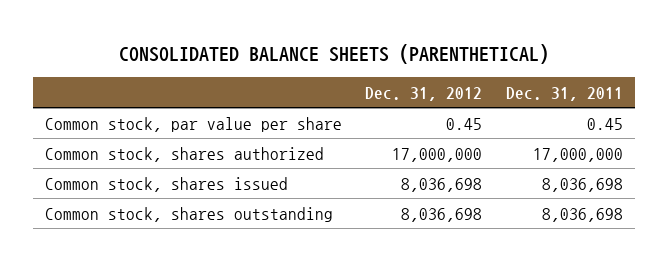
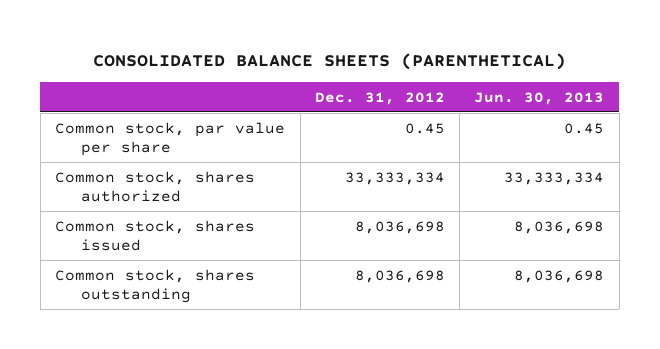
[505,86,623,101] Dec. 31, 2011 -> none
none -> [474,91,605,105] Jun. 30, 2013
[392,147,483,162] 17,000,000 -> [344,171,445,185] 33,333,334

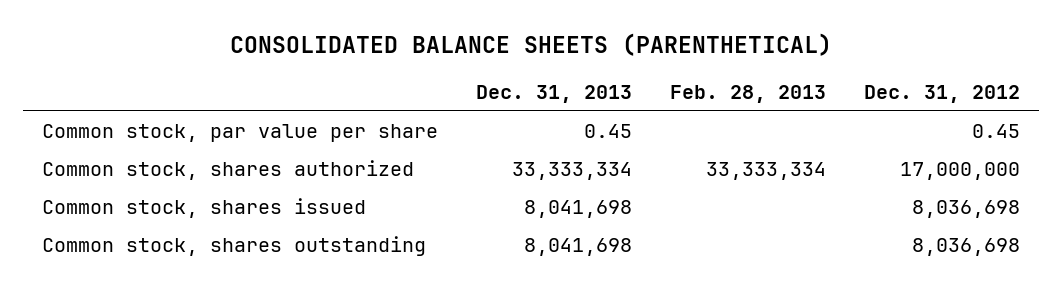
[474,91,605,105] Jun. 30, 2013 -> none
none -> [475,84,632,103] Dec. 31, 2013
none -> [669,84,826,103] Feb. 28, 2013
[344,171,445,185] 33,333,334 -> [899,162,1020,181] 17,000,000

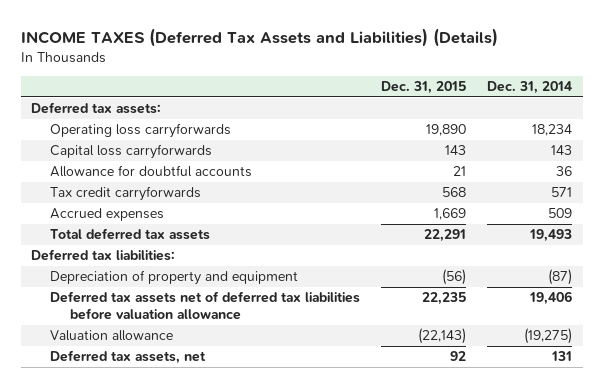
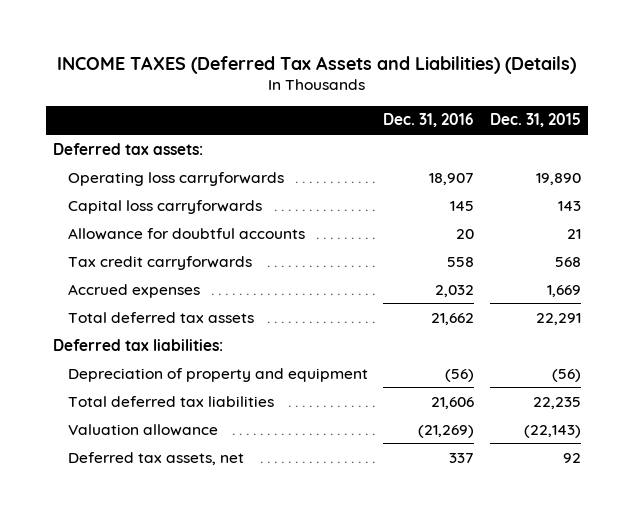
[487,81,573,95] Dec. 31, 2014 -> none
none -> [383,113,475,128] Dec. 31, 2016
[50,291,361,320] Deferred tax assets net of deferred tax liabilities before valuation allowance -> [67,395,274,407] Total deferred tax liabilities

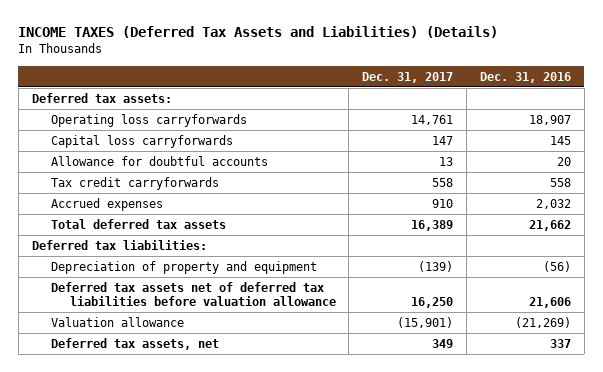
[489,113,581,128] Dec. 31, 2015 -> none
none -> [362,71,454,83] Dec. 31, 2017
[67,395,274,407] Total deferred tax liabilities -> [50,281,336,306] Deferred tax assets net of deferred tax liabilities before valuation allowance

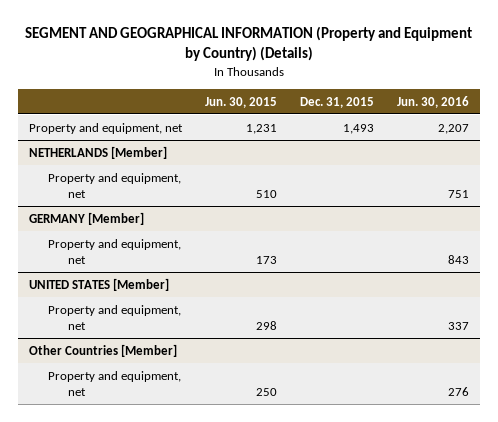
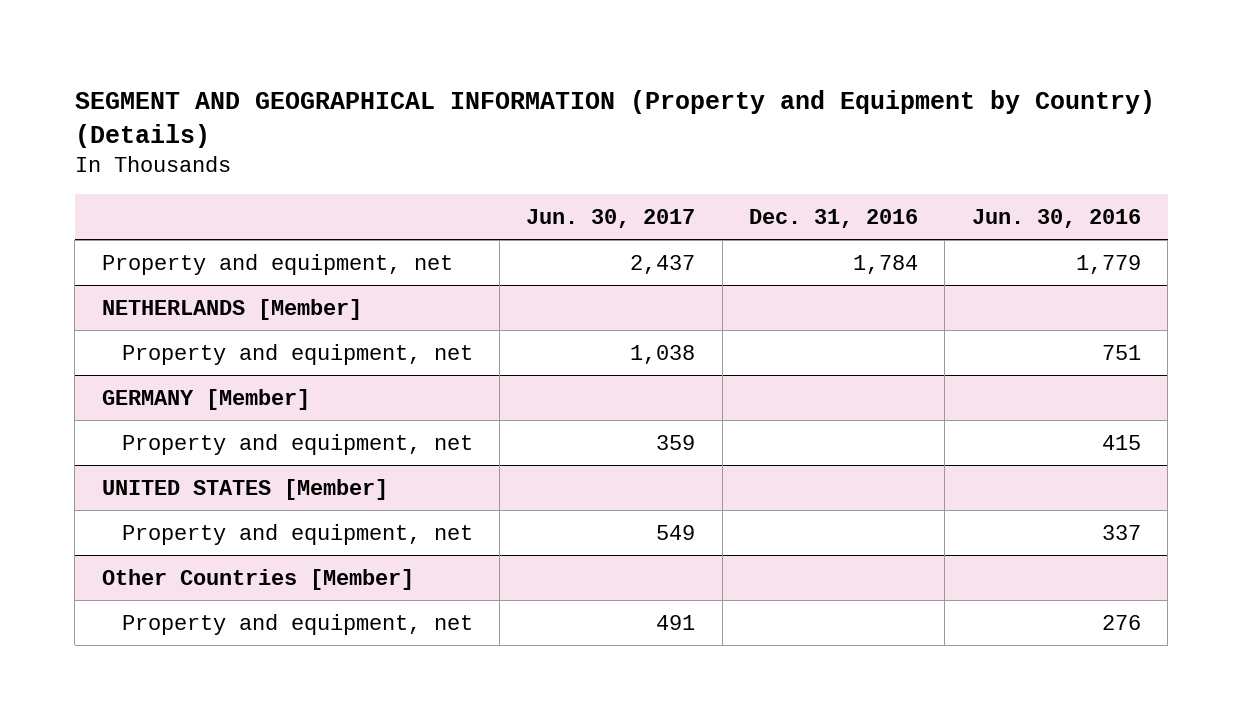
[205,96,278,108] Jun. 30, 2015 -> none
[300,96,375,108] Dec. 31, 2015 -> none
none -> [526,208,696,228] Jun. 30, 2017
none -> [749,208,919,228] Dec. 31, 2016
[438,123,470,134] 2,207 -> [1075,254,1141,274] 1,779
[448,255,470,265] 843 -> [1101,434,1141,450] 415

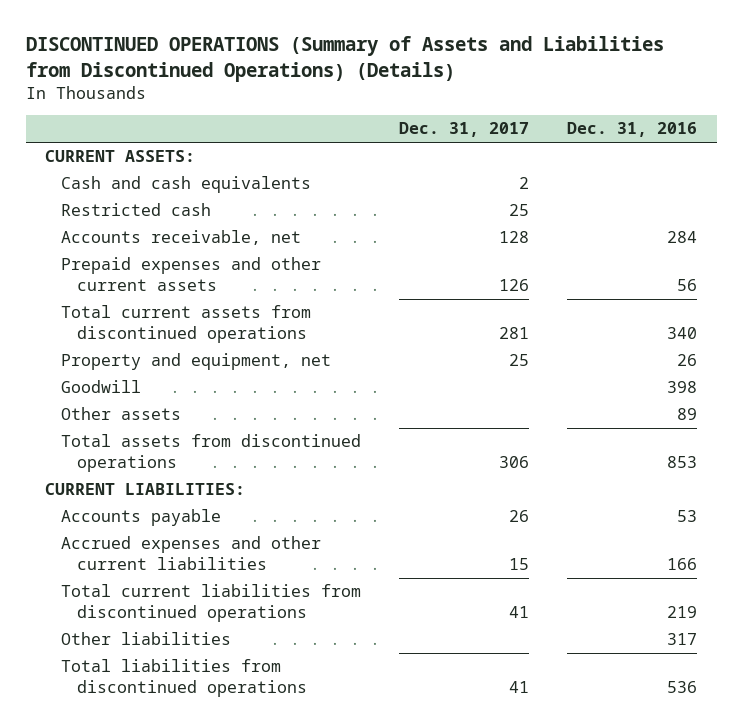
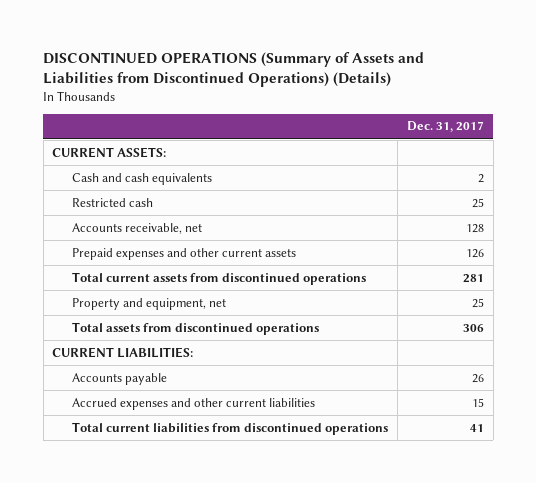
[567,122,698,138] Dec. 31, 2016 -> none
[60,380,141,394] Goodwill -> none
[60,407,181,421] Other assets -> none
[60,632,231,646] Other liabilities -> none
[60,659,307,698] Total liabilities from discontinued operations -> none

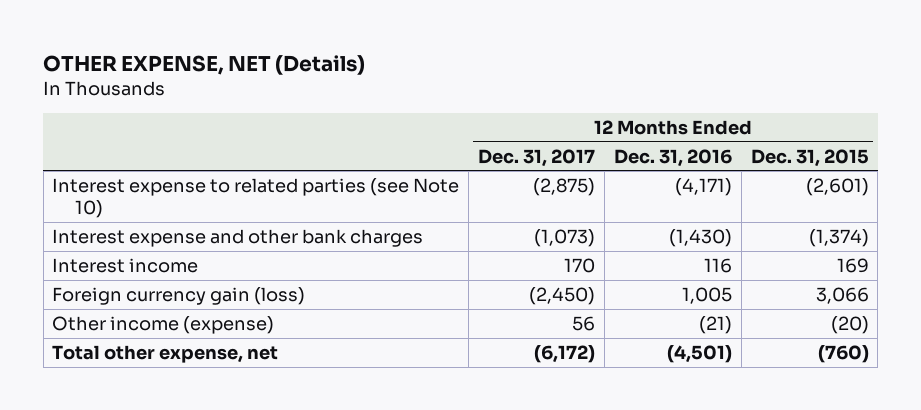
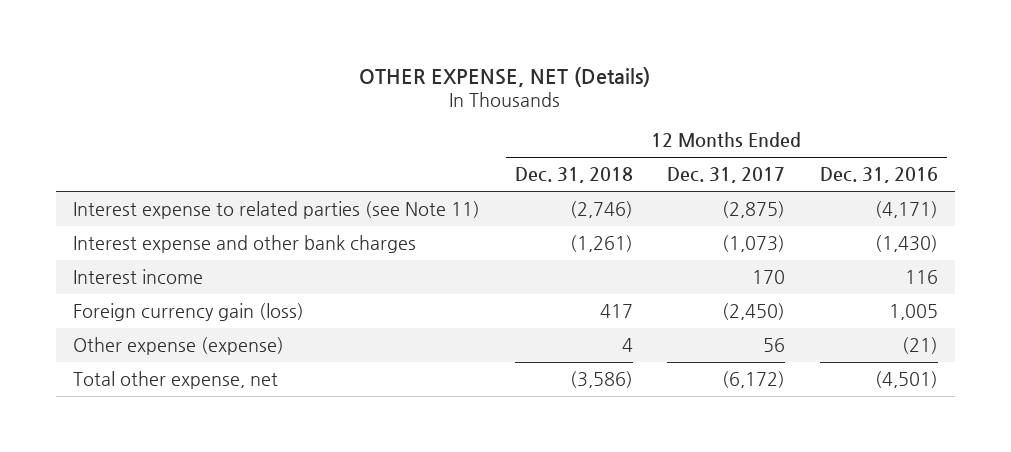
[750,148,869,167] Dec. 31, 2015 -> none
none -> [514,167,633,184] Dec. 31, 2018
[52,177,460,219] Interest expense to related parties (see Note 10) -> [73,200,481,219] Interest expense to related parties (see Note 11)
[52,315,275,334] Other income (expense) -> [73,336,285,355] Other expense (expense)

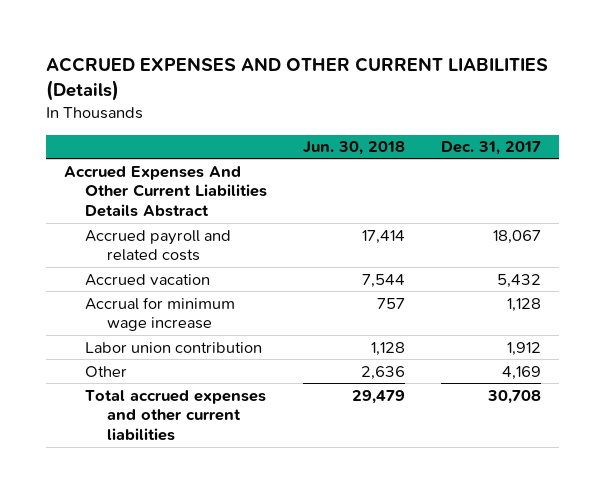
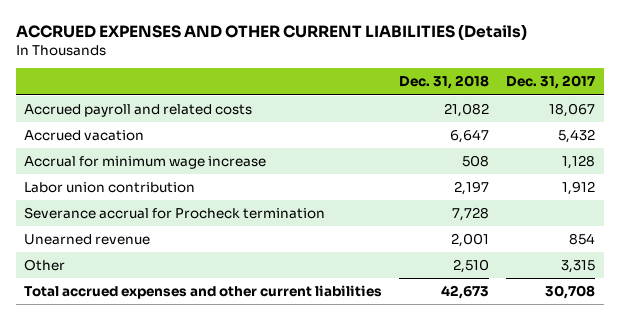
[303,141,406,156] Jun. 30, 2018 -> none
none -> [399,75,490,90] Dec. 31, 2018
[63,165,268,218] Accrued Expenses And Other Current Liabilities Details Abstract -> none
none -> [24,207,326,220] Severance accrual for Procheck termination
none -> [24,234,151,246] Unearned revenue
[502,365,542,380] 4,169 -> [561,260,596,274] 3,315

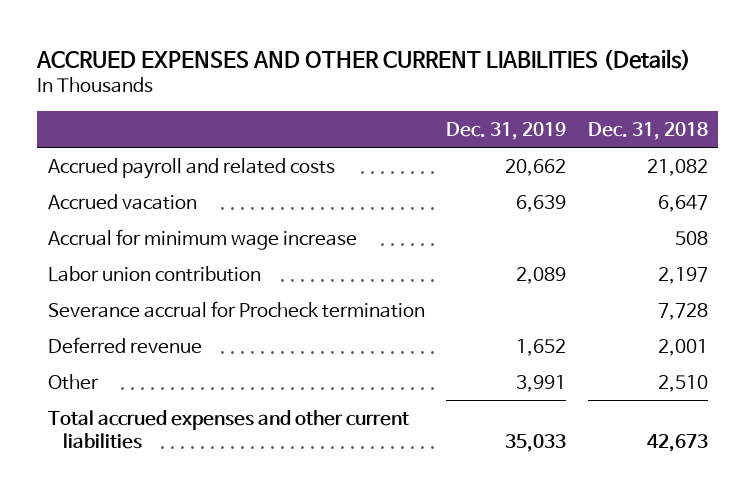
[506,75,596,90] Dec. 31, 2017 -> none
none -> [446,122,567,141] Dec. 31, 2019
[24,234,151,246] Unearned revenue -> none
none -> [47,336,202,354] Deferred revenue

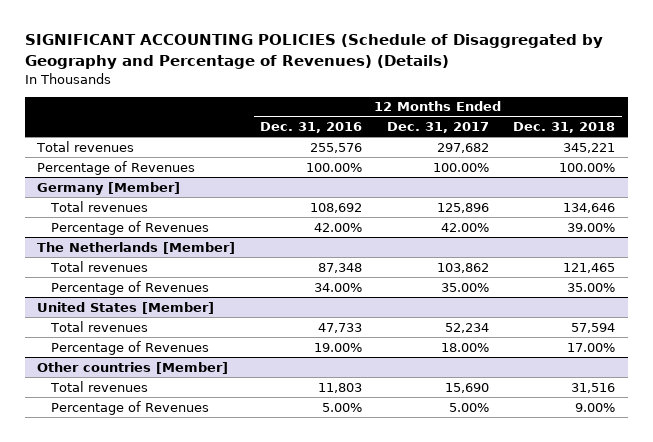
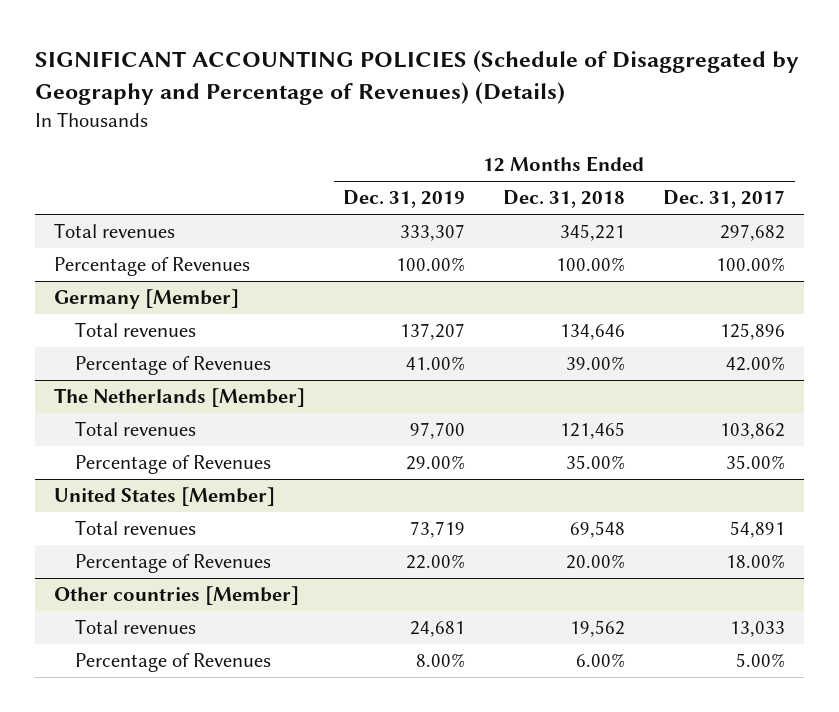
[260,122,363,134] Dec. 31, 2016 -> none
none -> [343,190,466,209] Dec. 31, 2019
[444,322,489,333] 52,234 -> [730,521,786,539] 54,891
[571,322,616,333] 57,594 -> [570,521,626,539] 69,548
[567,342,616,352] 17.00% -> [566,554,626,570] 20.00%
[444,382,489,393] 15,690 -> [730,621,786,638] 13,033
[571,382,616,393] 31,516 -> [570,620,626,638] 19,562
[575,402,616,412] 9.00% -> [576,653,626,668] 6.00%

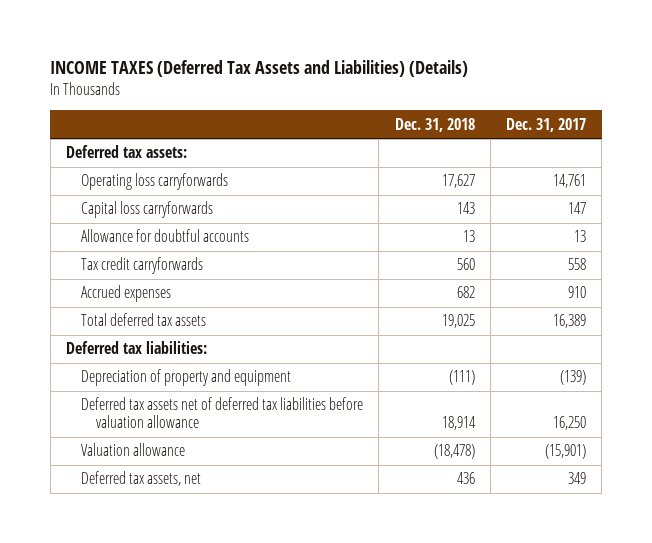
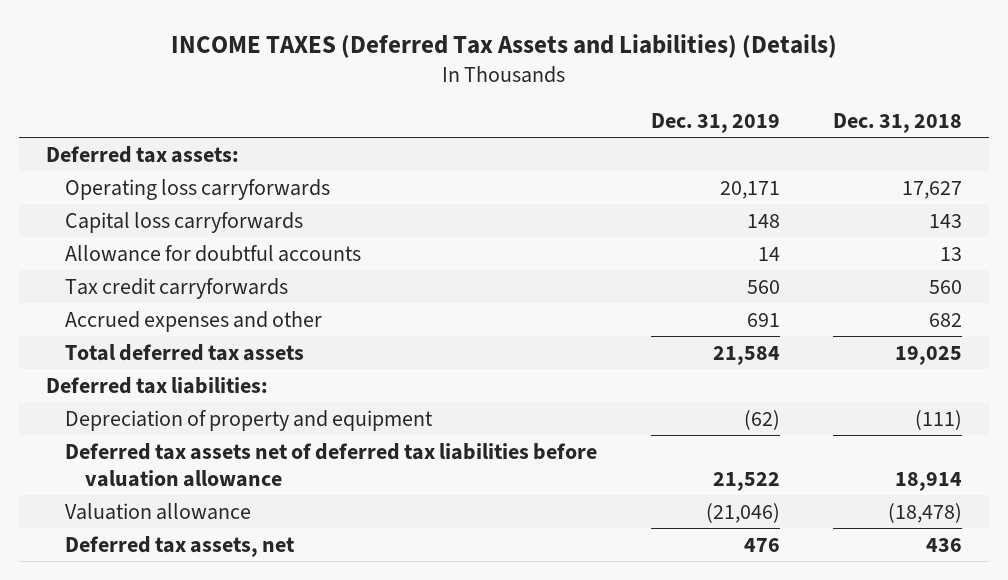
[506,117,587,132] Dec. 31, 2017 -> none
none -> [650,112,780,133] Dec. 31, 2019
[81,285,172,303] Accrued expenses -> [65,310,323,332] Accrued expenses and other

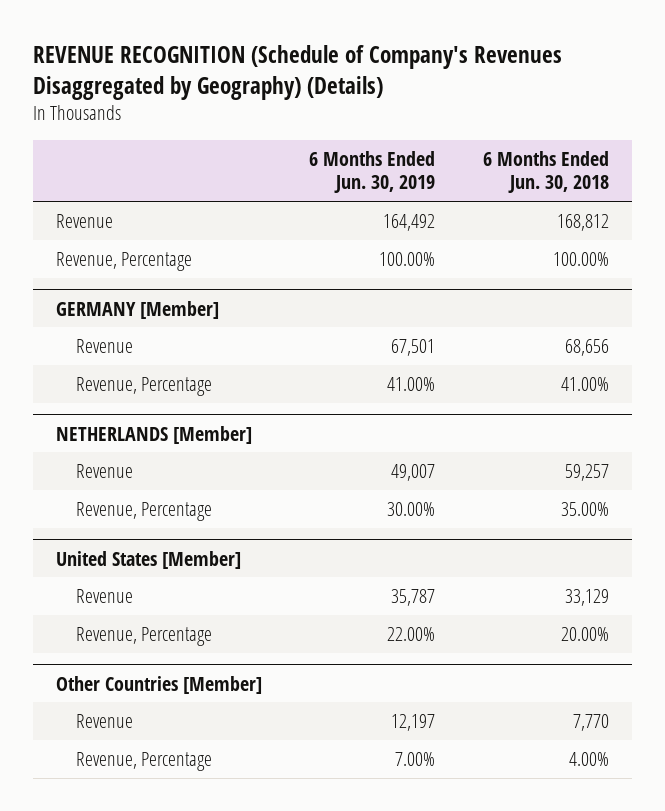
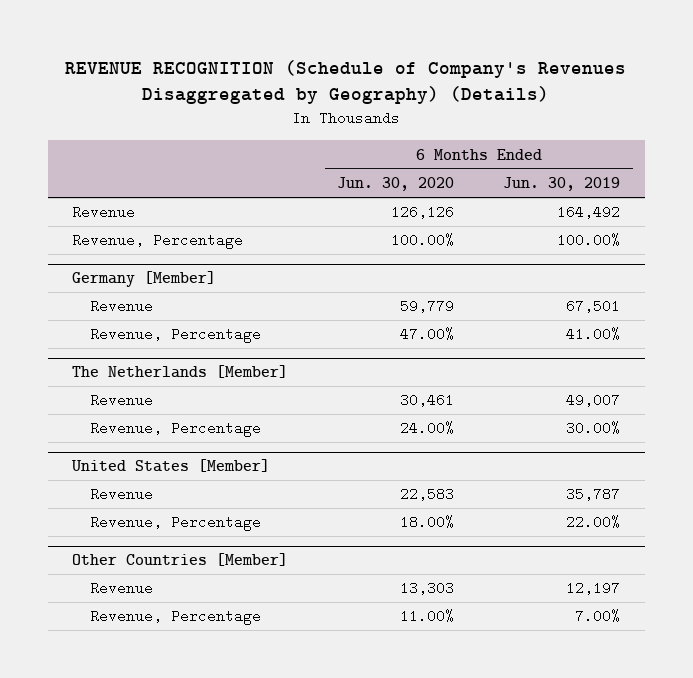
[482,150,609,194] 6 Months Ended Jun. 30, 2018 -> none
none -> [337,177,455,192] Jun. 30, 2020
[56,300,220,319] GERMANY [Member] -> [72,271,217,288] Germany [Member]
[56,425,253,444] NETHERLANDS [Member] -> [72,365,289,379] The Netherlands [Member]

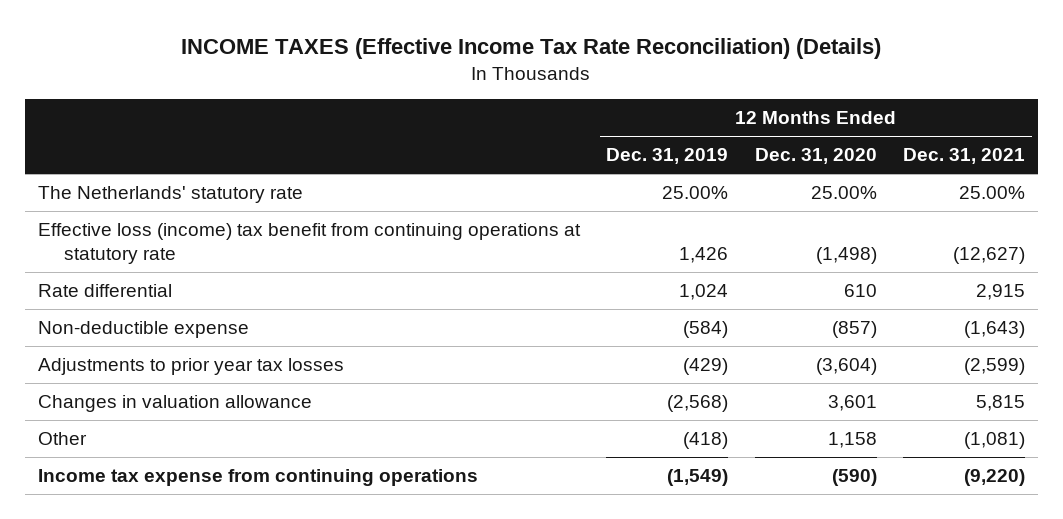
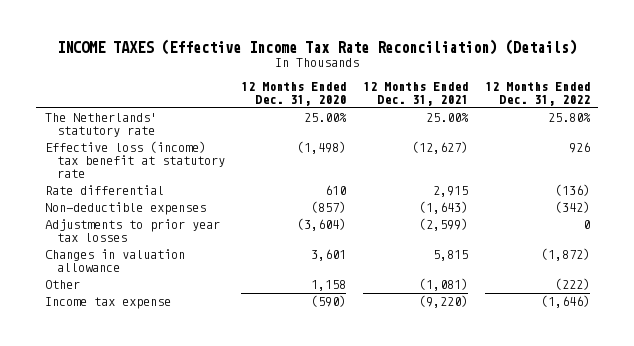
[606,148,729,165] Dec. 31, 2019 -> none
none -> [484,82,590,107] 12 Months Ended Dec. 31, 2022
[37,223,581,264] Effective loss (income) tax benefit from continuing operations at statutory rate -> [44,141,225,178] Effective loss (income) tax benefit at statutory rate
[37,321,249,339] Non-deductible expense -> [44,202,206,216] Non-deductible expenses
[37,469,478,487] Income tax expense from continuing operations -> [44,297,171,310] Income tax expense

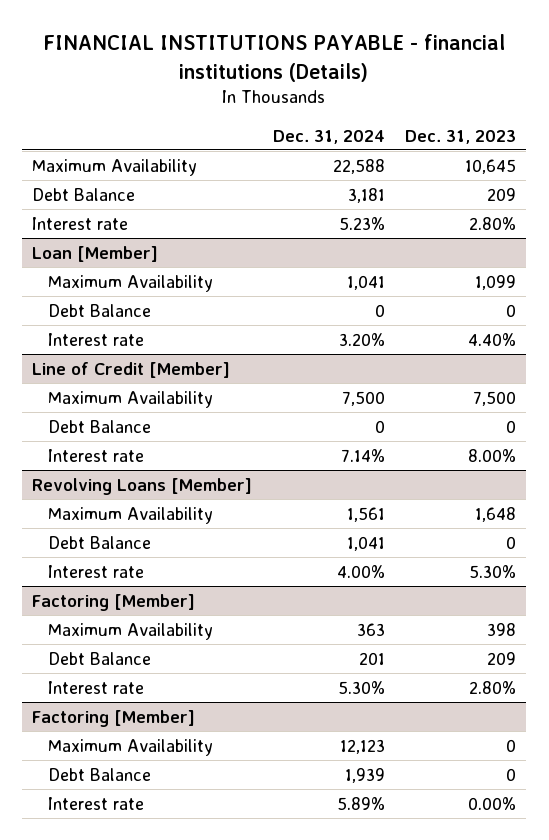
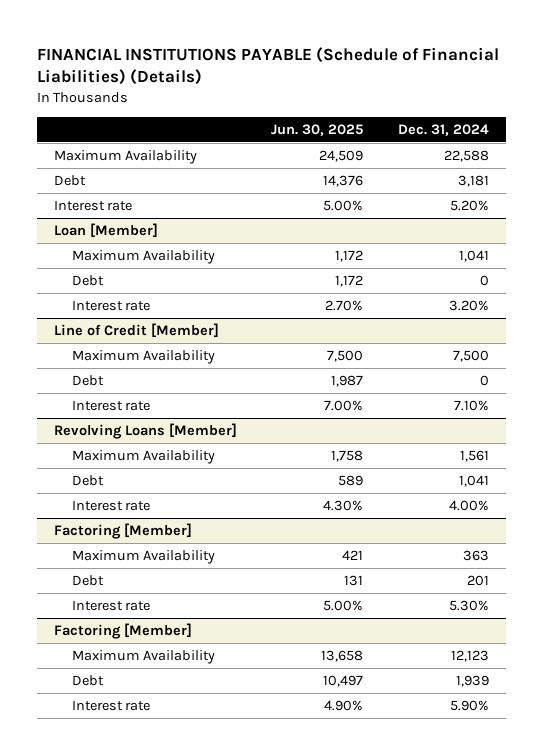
[43,34,506,82] FINANCIAL INSTITUTIONS PAYABLE - financial institutions (Details) -> [36,46,499,86] FINANCIAL INSTITUTIONS PAYABLE (Schedule of Financial Liabilities) (Details)
[405,129,517,144] Dec. 31, 2023 -> none
none -> [271,124,364,137] Jun. 30, 2025
[32,187,136,201] Debt Balance -> [53,175,86,187] Debt
[338,216,385,230] 5.23% -> [449,200,489,212] 5.20%
[47,303,151,317] Debt Balance -> [72,275,105,287] Debt
[47,419,151,433] Debt Balance -> [72,375,105,387] Debt
[340,448,385,462] 7.14% -> [453,400,489,412] 7.10%
[47,535,151,549] Debt Balance -> [72,475,105,487] Debt
[47,651,151,665] Debt Balance -> [72,575,105,587] Debt
[47,767,151,781] Debt Balance -> [72,675,105,687] Debt
[336,796,385,810] 5.89% -> [449,700,489,712] 5.90%

